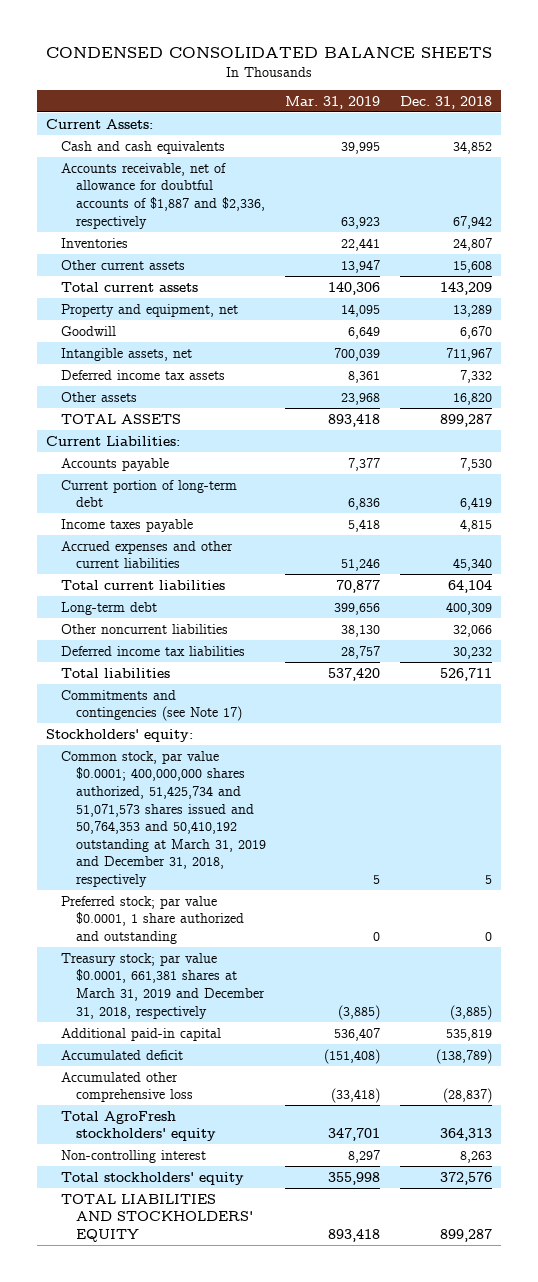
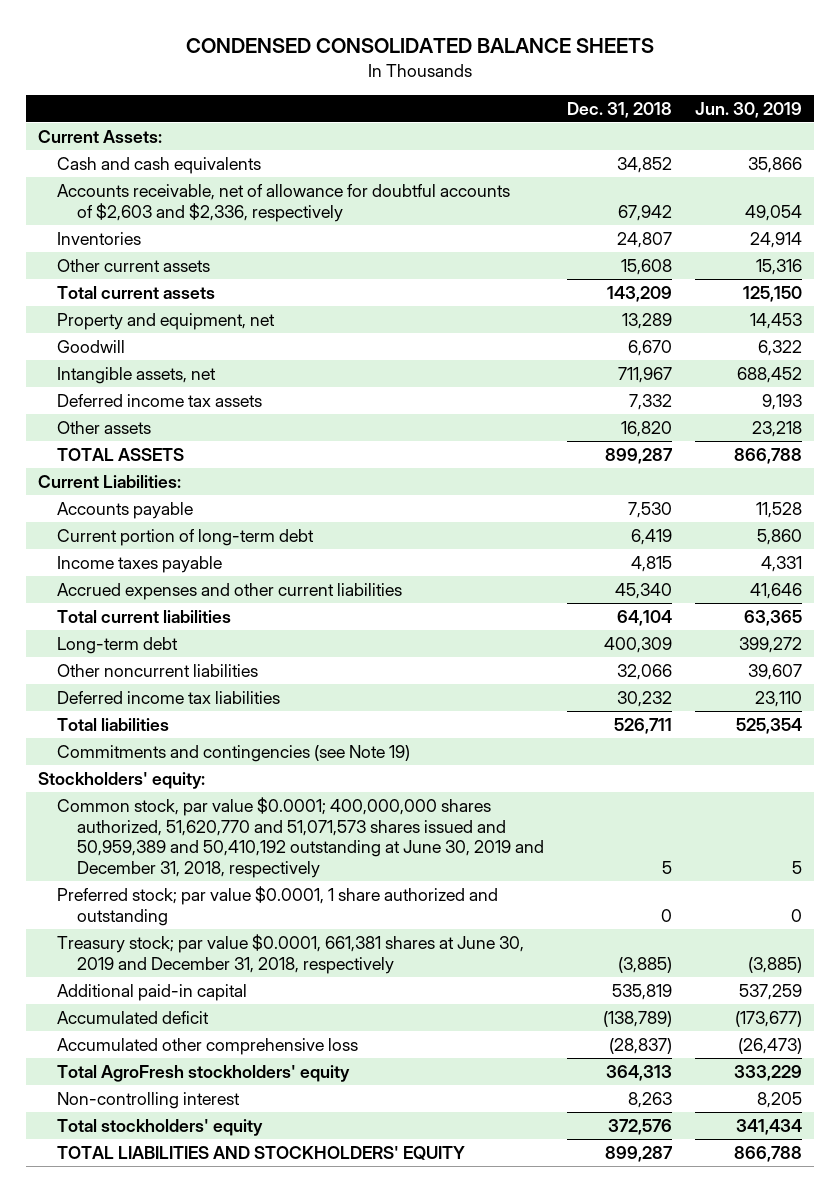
[285,95,381,109] Mar. 31, 2019 -> none
none -> [695,101,803,118] Jun. 30, 2019
[61,162,266,229] Accounts receivable, net of allowance for doubtful accounts of $1,887 and $2,336, respectively -> [57,183,511,222] Accounts receivable, net of allowance for doubtful accounts of $2,603 and $2,336, respectively
[61,689,243,722] Commitments and contingencies (see Note 17) -> [57,744,411,762] Commitments and contingencies (see Note 19)
[61,750,267,888] Common stock, par value $0.0001; 400,000,000 shares authorized, 51,425,734 and 51,071,573 shares issued and 50,764,353 and 50,410,192 outstanding at March 31, 2019 and December 31, 2018, respectively -> [57,796,544,879] Common stock, par value $0.0001; 400,000,000 shares authorized, 51,620,770 and 51,071,573 shares issued and 50,959,389 and 50,410,192 outstanding at June 30, 2019 and December 31, 2018, respectively
[61,952,266,1019] Treasury stock; par value $0.0001, 661,381 shares at March 31, 2019 and December 31, 2018, respectively -> [57,933,525,974] Treasury stock; par value $0.0001, 661,381 shares at June 30, 2019 and December 31, 2018, respectively

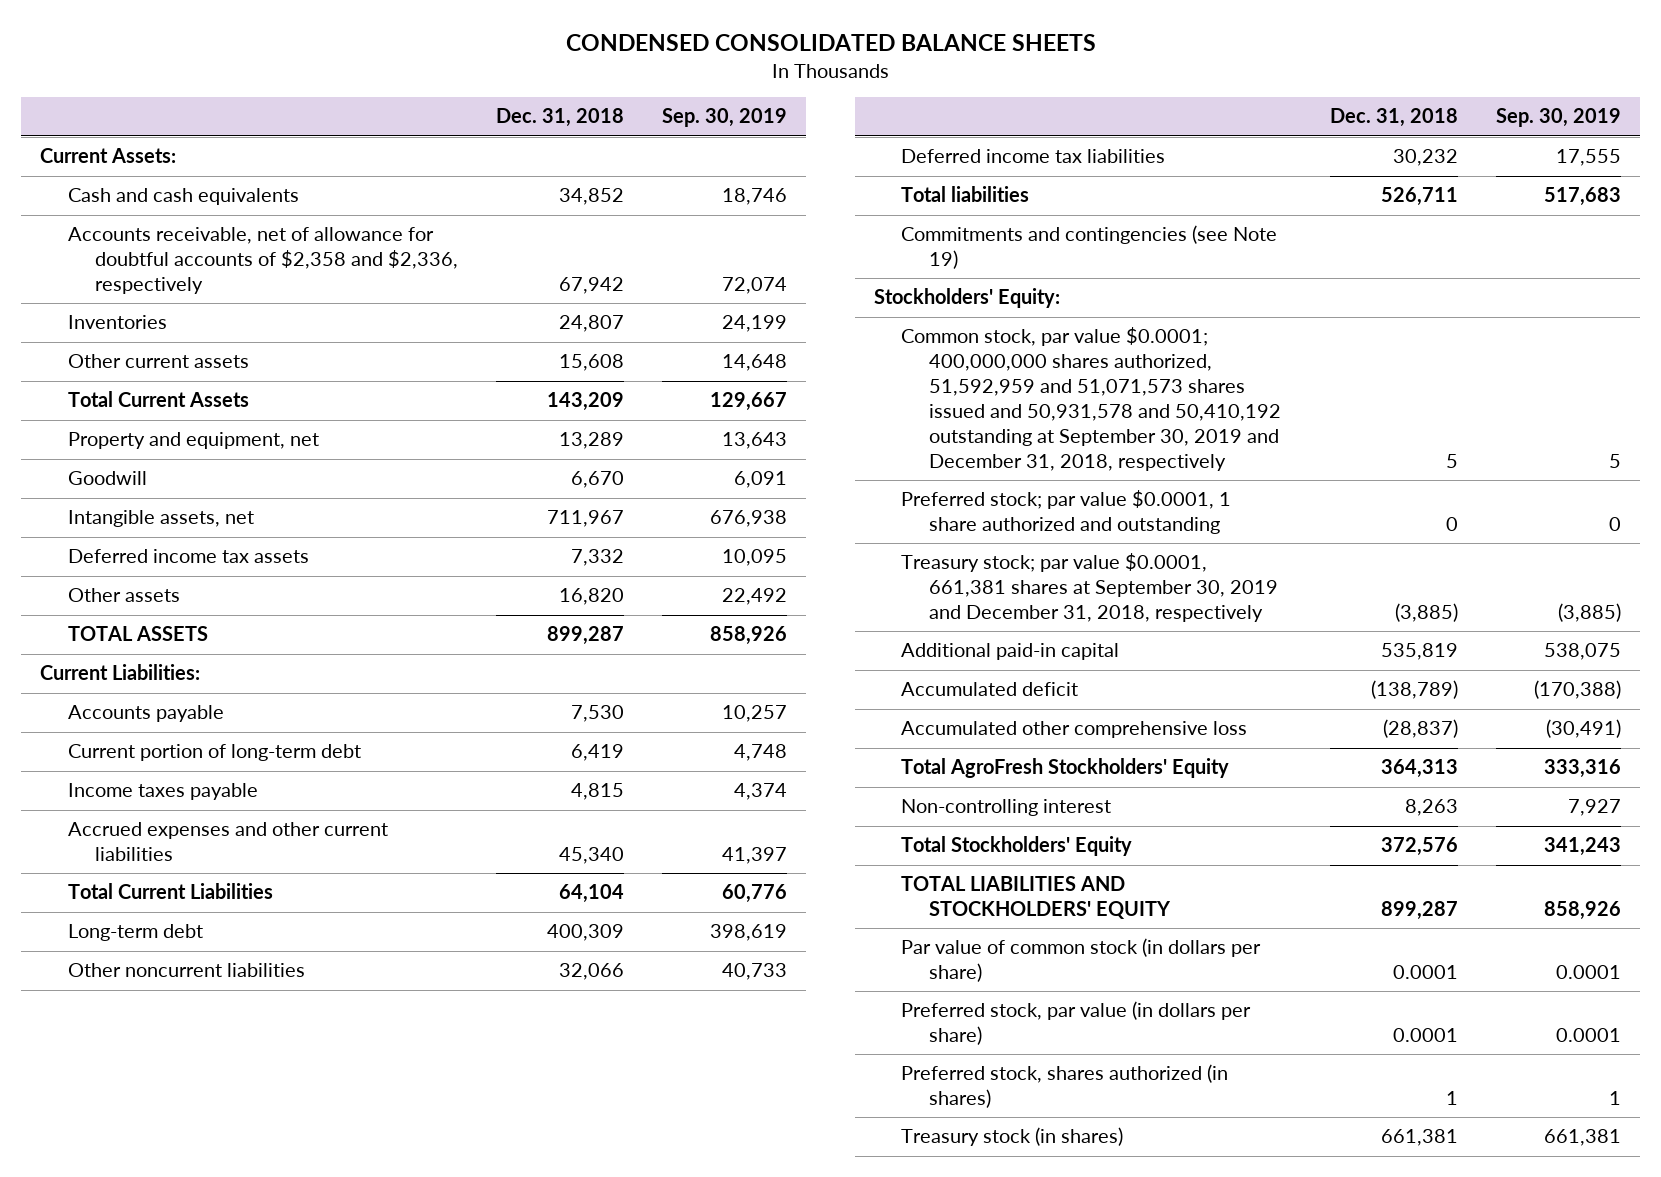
[695,101,803,118] Jun. 30, 2019 -> none
none -> [662,108,788,128] Sep. 30, 2019
[57,183,511,222] Accounts receivable, net of allowance for doubtful accounts of $2,603 and $2,336, respectively -> [67,227,458,295] Accounts receivable, net of allowance for doubtful accounts of $2,358 and $2,336, respectively
[57,285,216,299] Total current assets -> [67,391,249,408] Total Current Assets
[57,609,232,623] Total current liabilities -> [67,883,273,900] Total Current Liabilities
[37,771,205,789] Stockholders' equity: -> [874,288,1061,309] Stockholders' Equity:
[57,796,544,879] Common stock, par value $0.0001; 400,000,000 shares authorized, 51,620,770 and 51,071,573 shares issued and 50,959,389 and 50,410,192 outstanding at June 30, 2019 and December 31, 2018, respectively -> [901,327,1281,471] Common stock, par value $0.0001; 400,000,000 shares authorized, 51,592,959 and 51,071,573 shares issued and 50,931,578 and 50,410,192 outstanding at September 30, 2019 and December 31, 2018, respectively
[57,933,525,974] Treasury stock; par value $0.0001, 661,381 shares at June 30, 2019 and December 31, 2018, respectively -> [901,553,1278,623] Treasury stock; par value $0.0001, 661,381 shares at September 30, 2019 and December 31, 2018, respectively
[57,1064,351,1082] Total AgroFresh stockholders' equity -> [901,758,1230,779] Total AgroFresh Stockholders' Equity
[57,1118,264,1136] Total stockholders' equity -> [901,836,1133,857] Total Stockholders' Equity
none -> [901,938,1262,983] Par value of common stock (in dollars per share)
none -> [901,1001,1252,1046] Preferred stock, par value (in dollars per share)
none -> [901,1064,1229,1109] Preferred stock, shares authorized (in shares)
none -> [901,1127,1124,1147] Treasury stock (in shares)

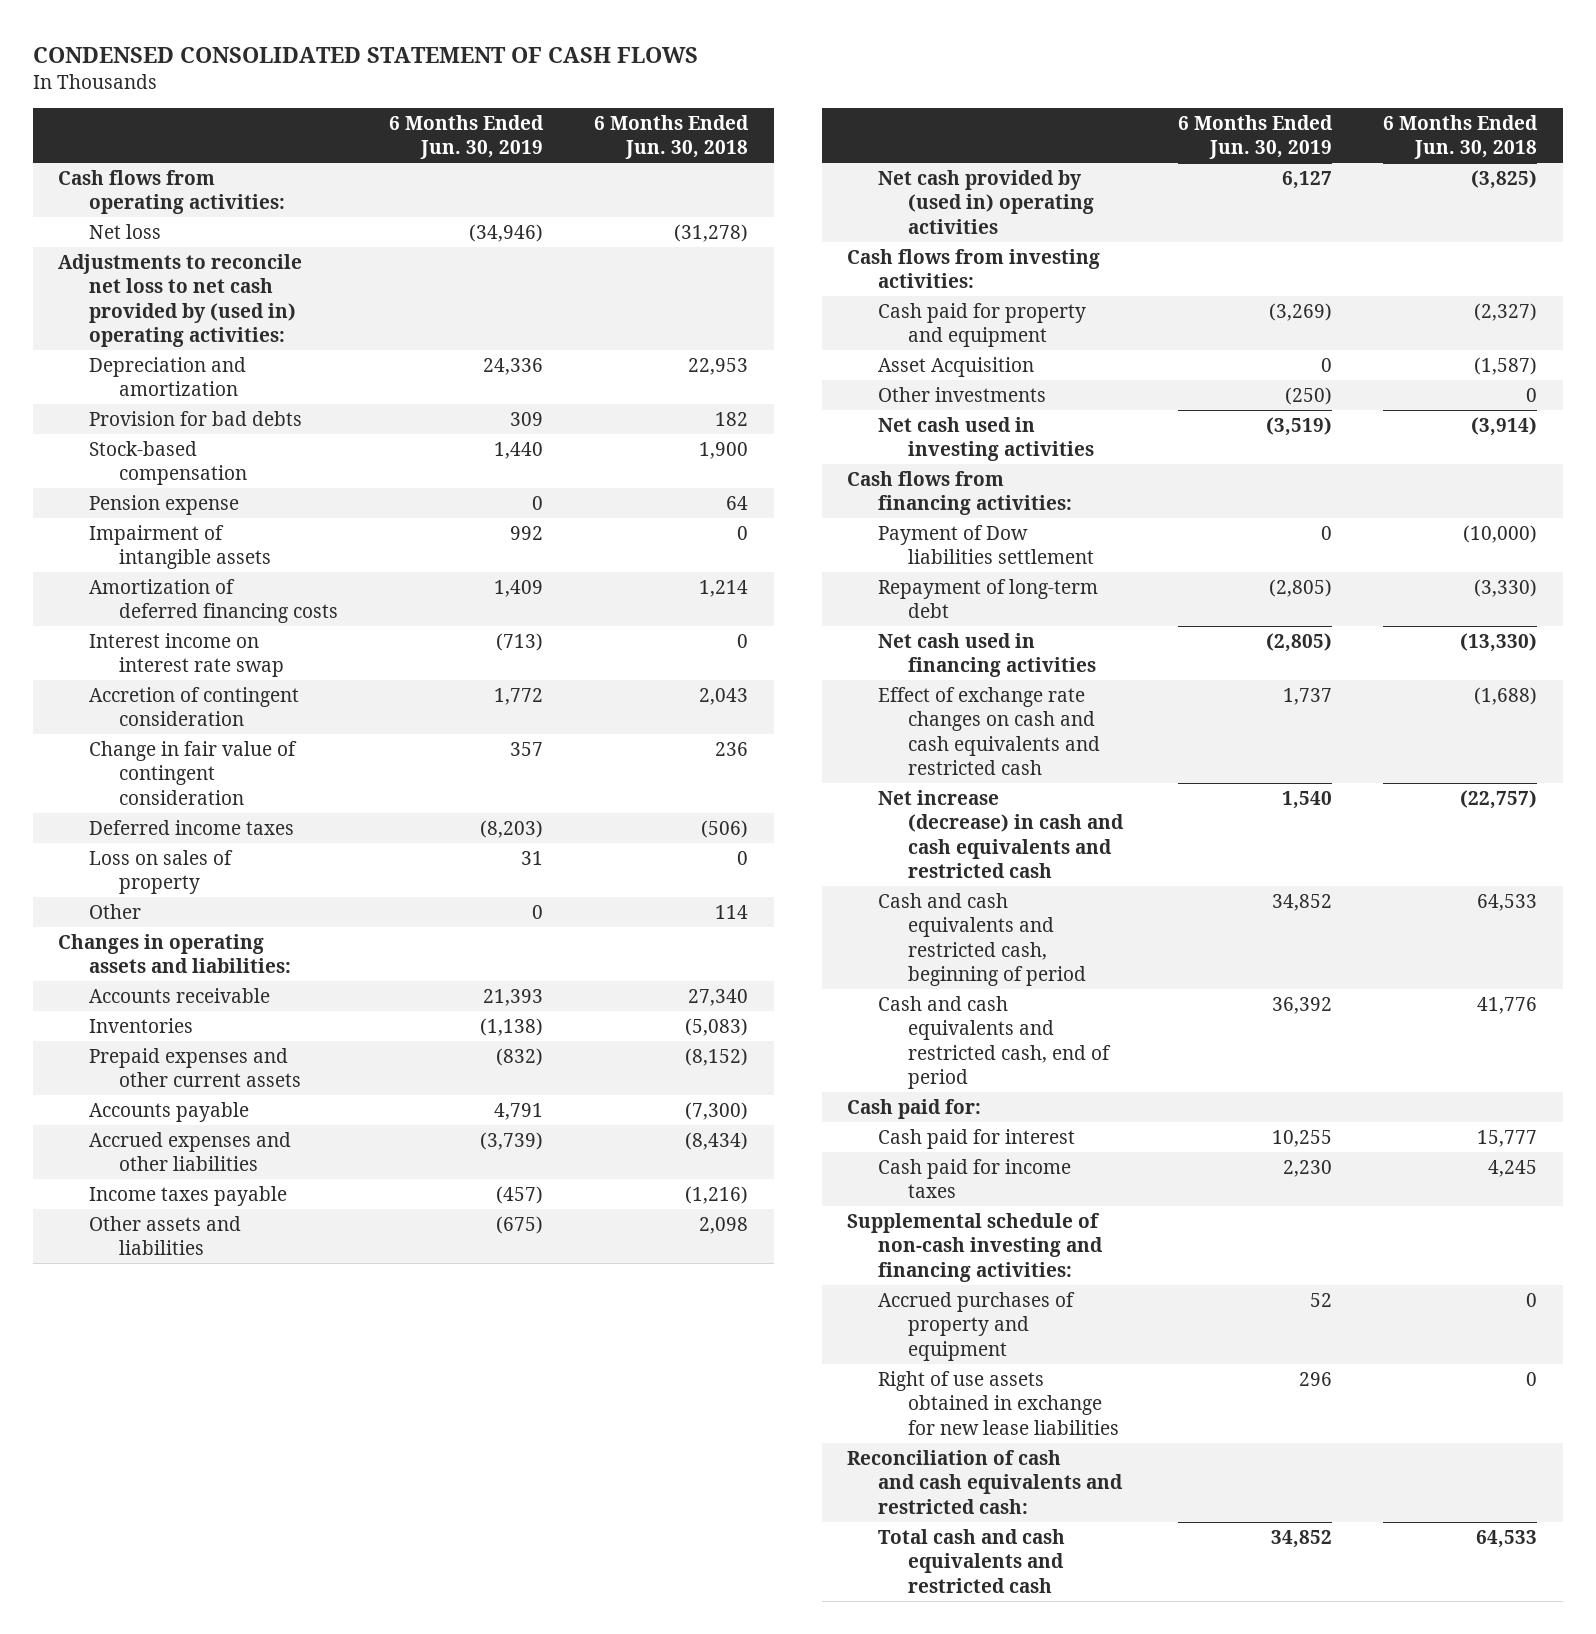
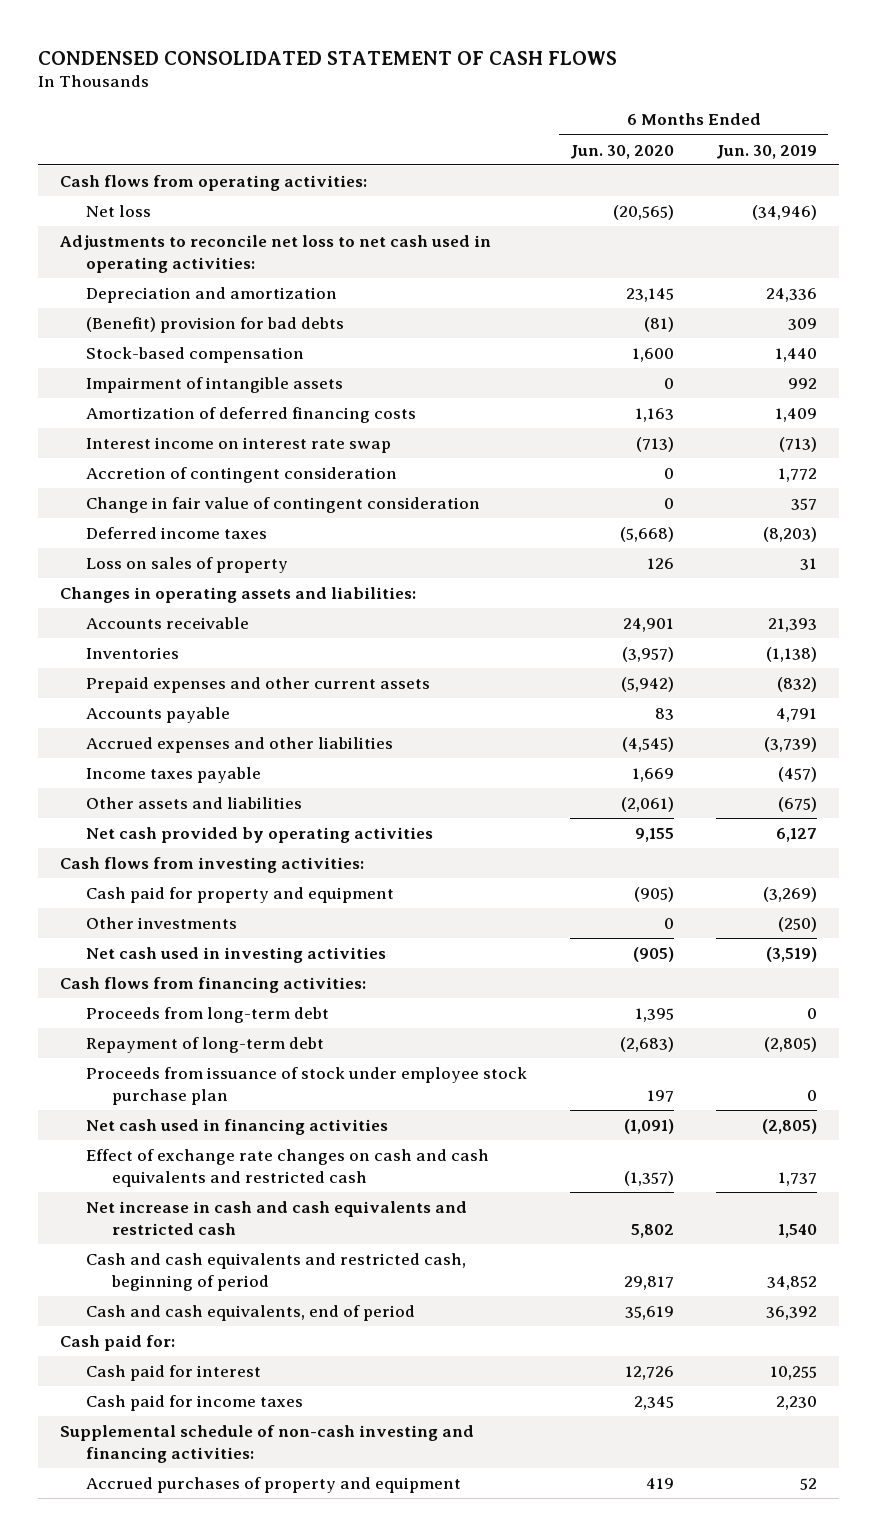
[594,114,750,160] 6 Months Ended Jun. 30, 2018 -> none
none -> [569,144,674,159] Jun. 30, 2020
[58,253,303,348] Adjustments to reconcile net loss to net cash provided by (used in) operating activities: -> [58,234,491,273] Adjustments to reconcile net loss to net cash used in operating activities:
[88,410,302,426] Provision for bad debts -> [85,316,344,333] (Benefit) provision for bad debts
[88,494,239,515] Pension expense -> none
[88,903,141,919] Other -> none
[877,169,1094,234] Net cash provided by (used in) operating activities -> [85,826,433,843] Net cash provided by operating activities
[877,356,1034,377] Asset Acquisition -> none
[877,524,1094,565] Payment of Dow liabilities settlement -> none
none -> [85,1006,329,1023] Proceeds from long-term debt
none -> [85,1066,527,1105] Proceeds from issuance of stock under employee stock purchase plan
[877,789,1124,879] Net increase (decrease) in cash and cash equivalents and restricted cash -> [85,1200,467,1235] Net increase in cash and cash equivalents and restricted cash
[877,995,1111,1090] Cash and cash equivalents and restricted cash, end of period -> [85,1304,415,1321] Cash and cash equivalents, end of period
[877,1370,1119,1435] Right of use assets obtained in exchange for new lease liabilities -> none
[847,1449,1123,1514] Reconciliation of cash and cash equivalents and restricted cash: -> none
[877,1528,1065,1593] Total cash and cash equivalents and restricted cash -> none

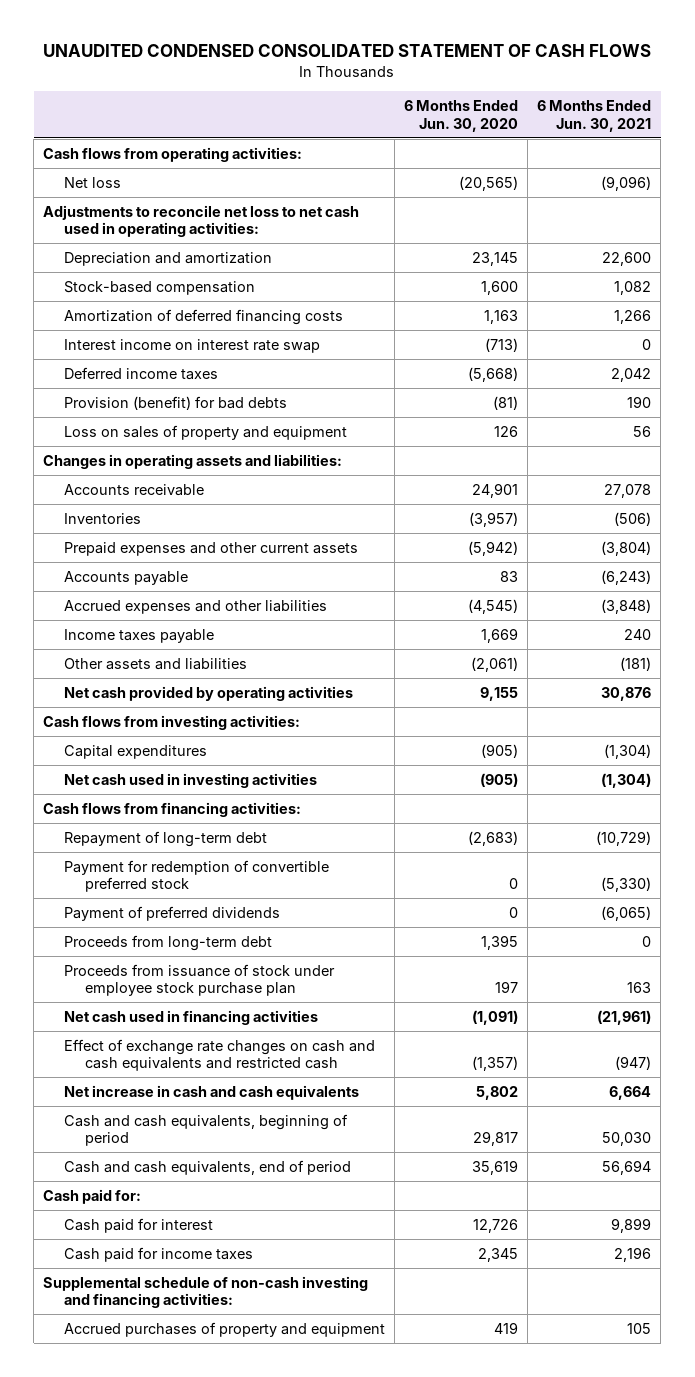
[38,50,618,65] CONDENSED CONSOLIDATED STATEMENT OF CASH FLOWS -> [43,43,652,57] UNAUDITED CONDENSED CONSOLIDATED STATEMENT OF CASH FLOWS
[716,144,818,159] Jun. 30, 2019 -> none
none -> [537,100,652,132] 6 Months Ended Jun. 30, 2021
[85,316,344,333] (Benefit) provision for bad debts -> none
[85,376,343,393] Impairment of intangible assets -> none
[85,466,397,483] Accretion of contingent consideration -> none
[85,496,480,513] Change in fair value of contingent consideration -> none
none -> [64,395,288,410] Provision (benefit) for bad debts
[85,556,288,573] Loss on sales of property -> [64,424,348,440] Loss on sales of property and equipment
[85,916,237,929] Other investments -> none
[85,886,394,903] Cash paid for property and equipment -> [64,744,208,759] Capital expenditures
none -> [64,859,330,893] Payment for redemption of convertible preferred stock
none -> [64,905,281,921] Payment of preferred dividends
[85,1006,329,1023] Proceeds from long-term debt -> [64,934,273,951] Proceeds from long-term debt
[85,1200,467,1235] Net increase in cash and cash equivalents and restricted cash -> [64,1084,360,1100] Net increase in cash and cash equivalents
[85,1252,466,1291] Cash and cash equivalents and restricted cash, beginning of period -> [64,1113,349,1147] Cash and cash equivalents, beginning of period

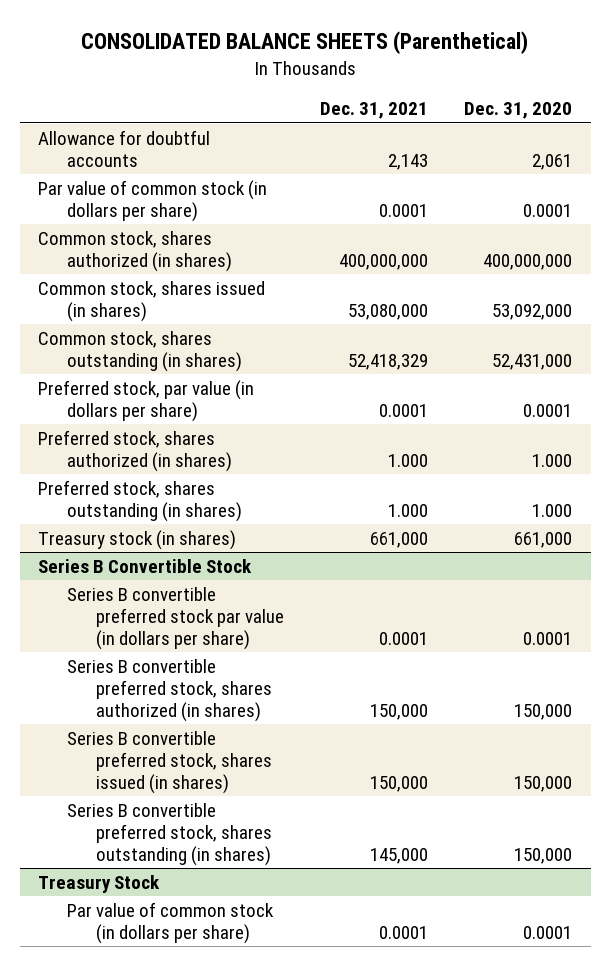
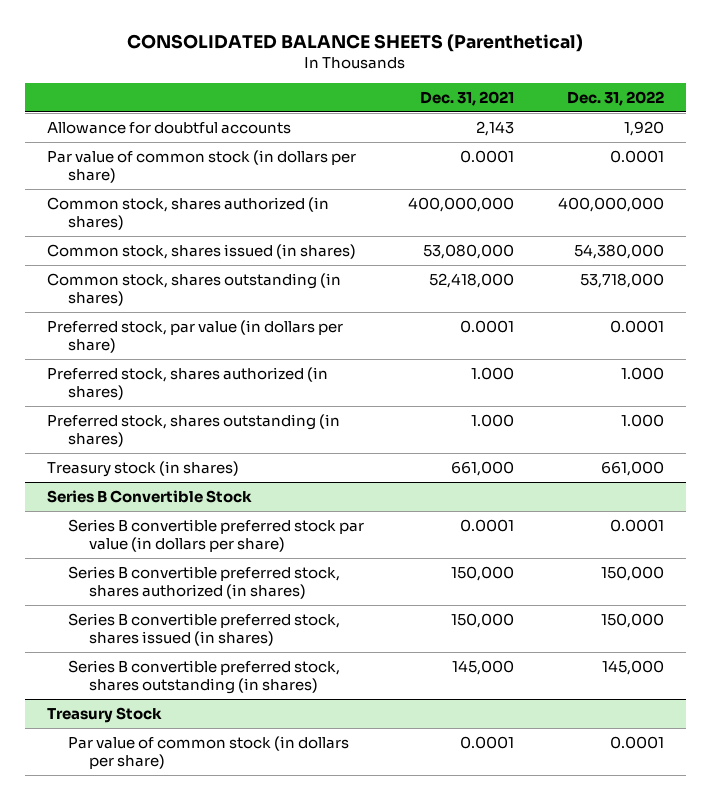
[464,102,573,120] Dec. 31, 2020 -> none
none -> [566,91,664,107] Dec. 31, 2022
[348,354,429,371] 52,418,329 -> [428,272,514,288] 52,418,000

